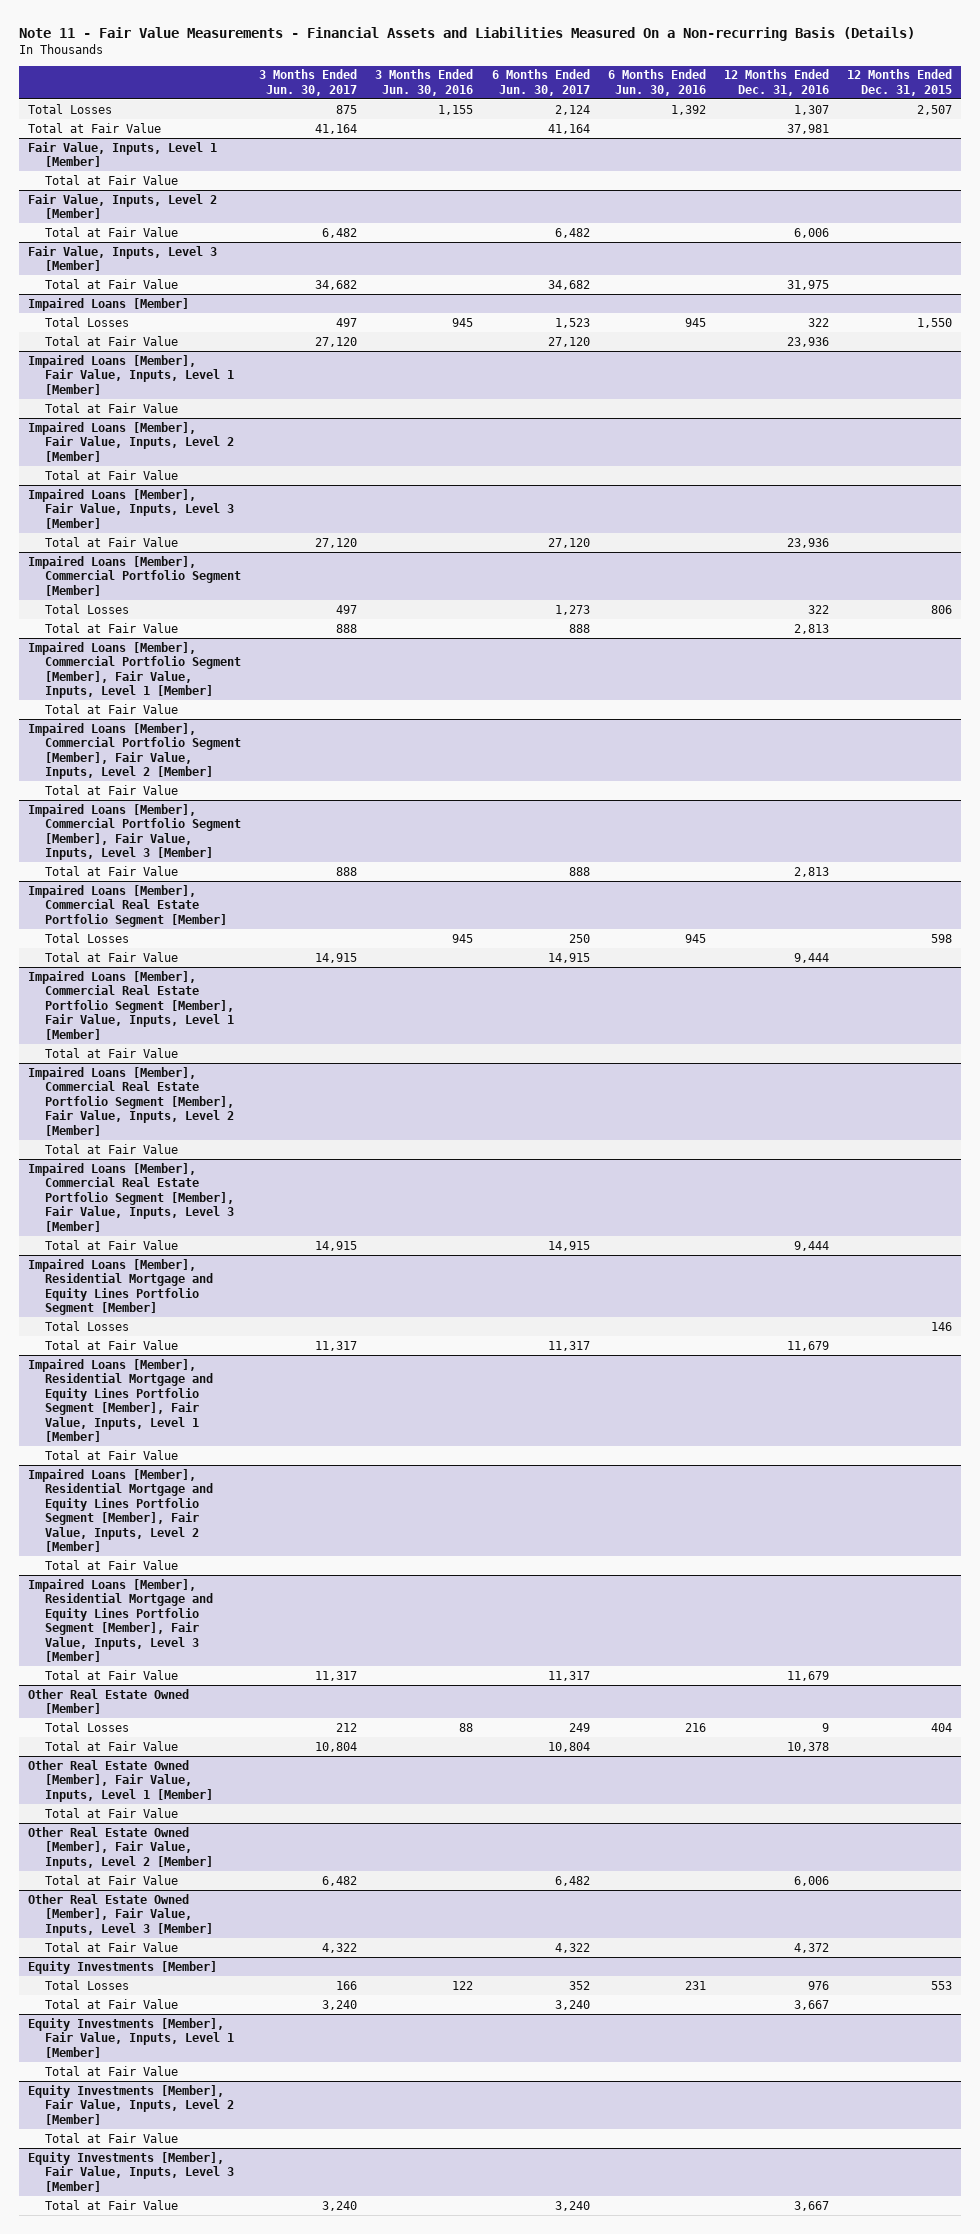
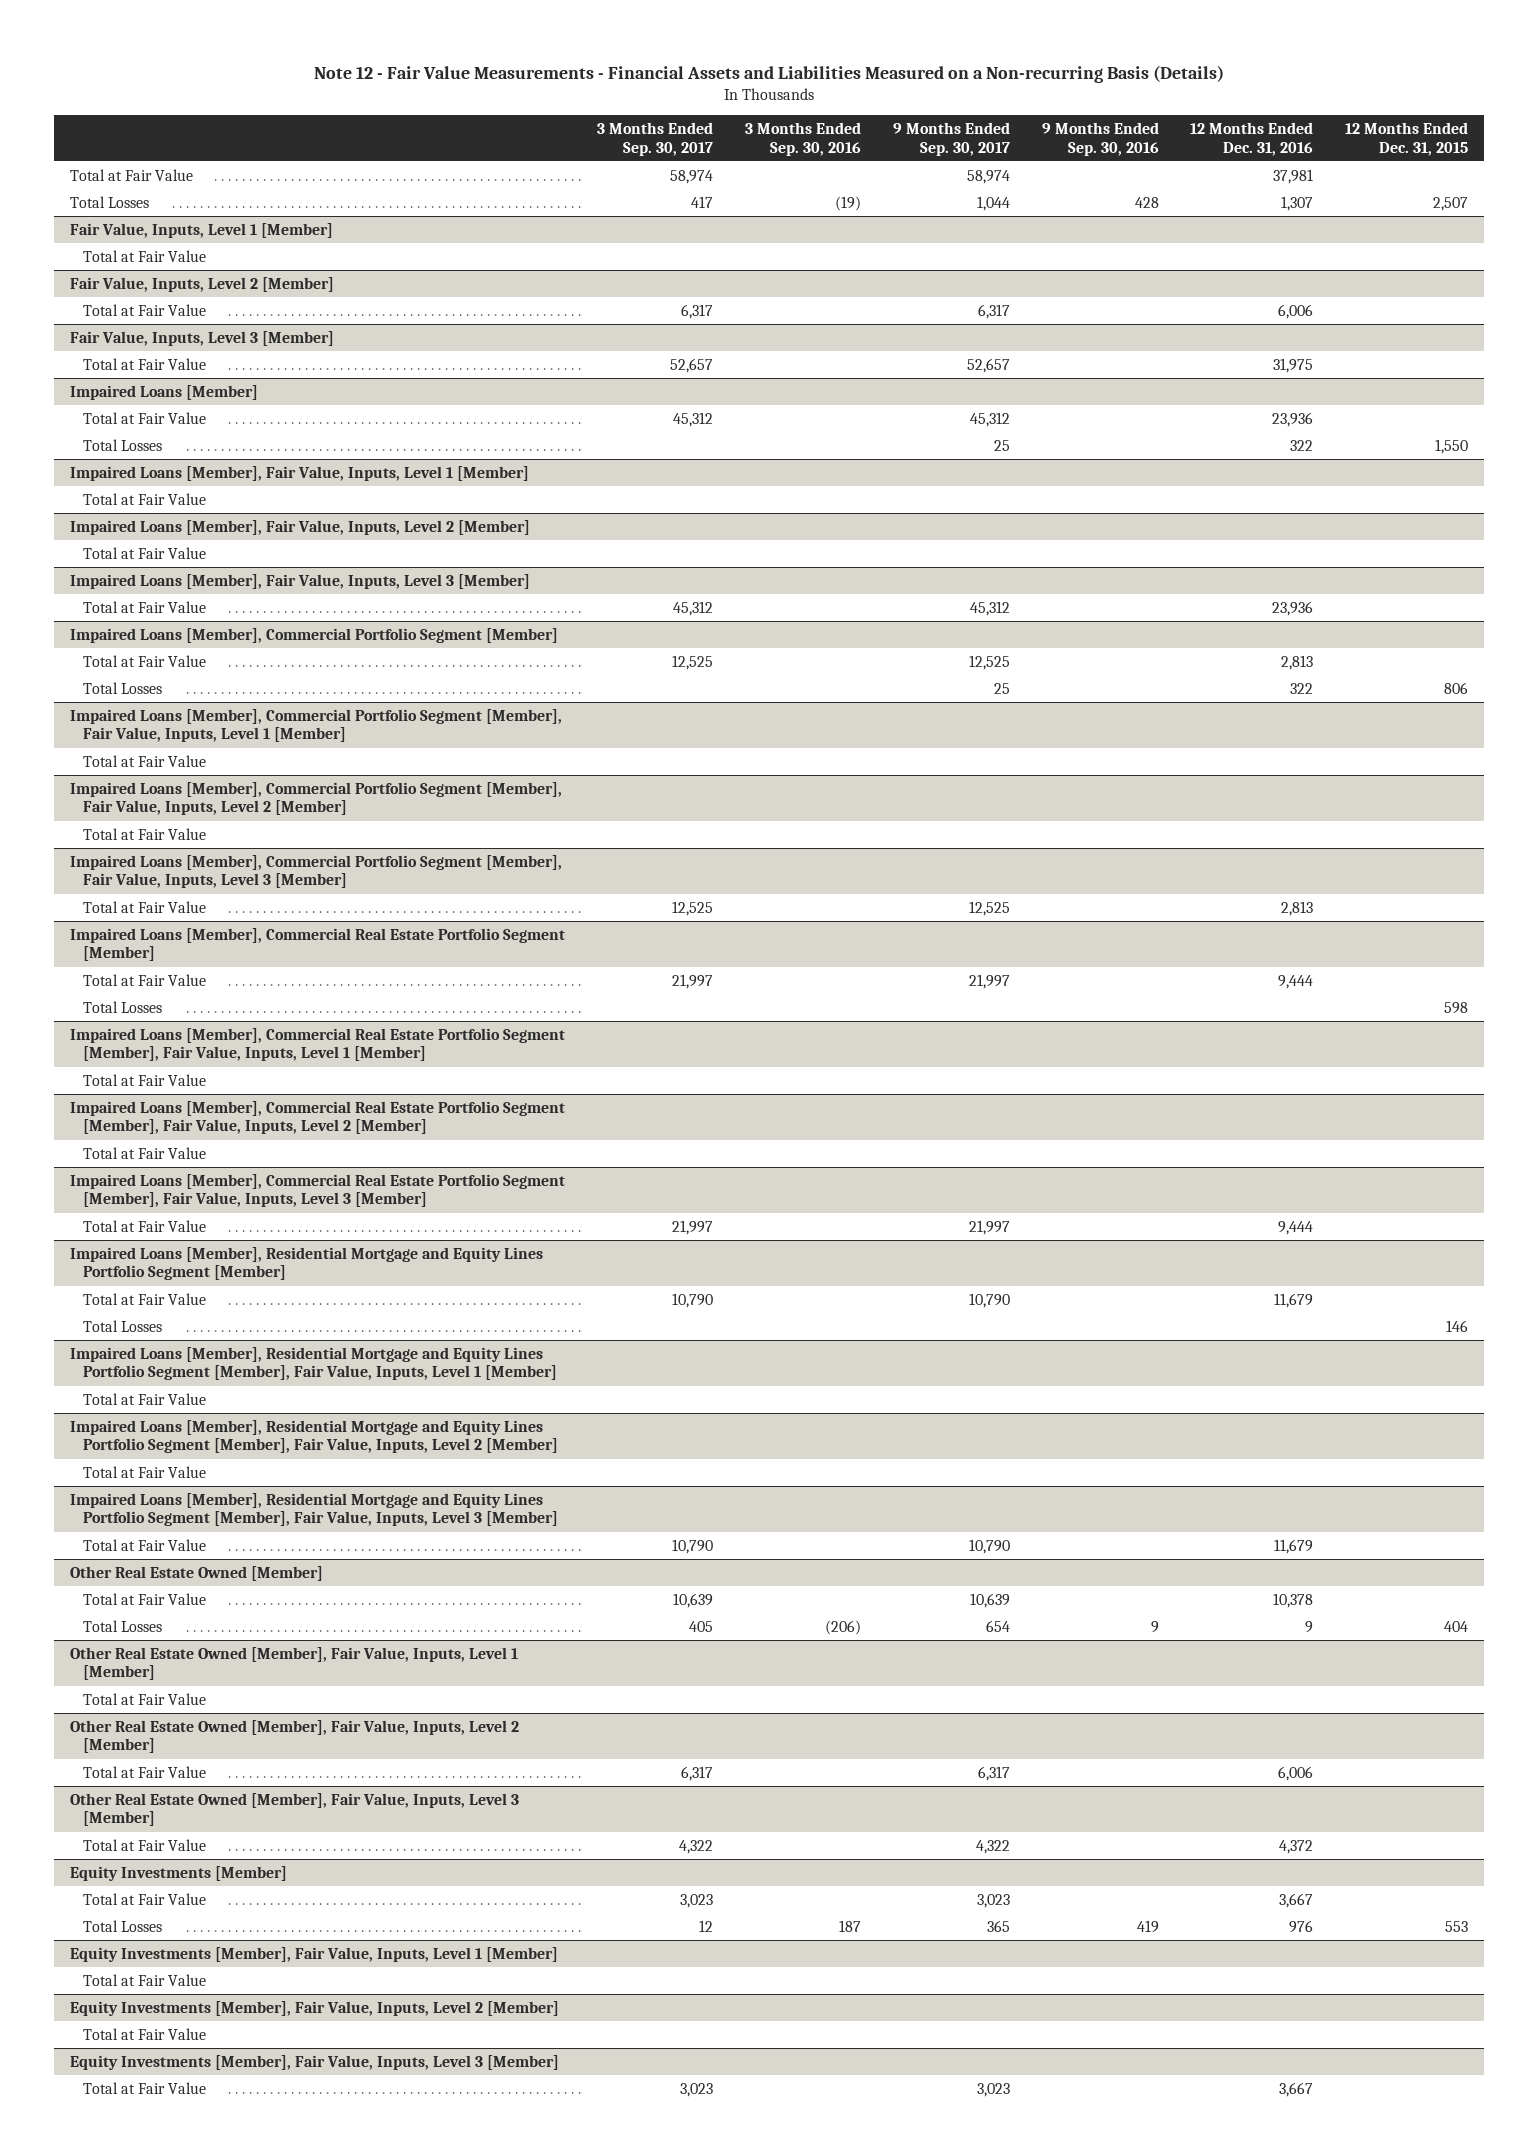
[18,26,915,41] Note 11 - Fair Value Measurements - Financial Assets and Liabilities Measured On a Non-recurring Basis (Details) -> [314,64,1225,83] Note 12 - Fair Value Measurements - Financial Assets and Liabilities Measured on a Non-recurring Basis (Details)
[259,69,358,96] 3 Months Ended Jun. 30, 2017 -> none
[375,69,474,96] 3 Months Ended Jun. 30, 2016 -> none
[491,69,590,96] 6 Months Ended Jun. 30, 2017 -> none
[607,69,706,96] 6 Months Ended Jun. 30, 2016 -> none
none -> [597,122,714,156] 3 Months Ended Sep. 30, 2017
none -> [744,122,861,156] 3 Months Ended Sep. 30, 2016
none -> [892,122,1010,156] 9 Months Ended Sep. 30, 2017
none -> [1041,122,1159,156] 9 Months Ended Sep. 30, 2016
[28,103,113,114] Total Losses -> [70,195,150,208] Total Losses
[44,316,129,327] Total Losses -> [83,438,163,451] Total Losses
[44,603,129,614] Total Losses -> [83,681,163,694] Total Losses
[44,932,129,943] Total Losses -> [83,1000,163,1013] Total Losses
[44,1320,129,1331] Total Losses -> [83,1319,163,1332] Total Losses
[44,1721,129,1732] Total Losses -> [83,1619,163,1632] Total Losses
[44,1979,129,1990] Total Losses -> [83,1919,163,1932] Total Losses

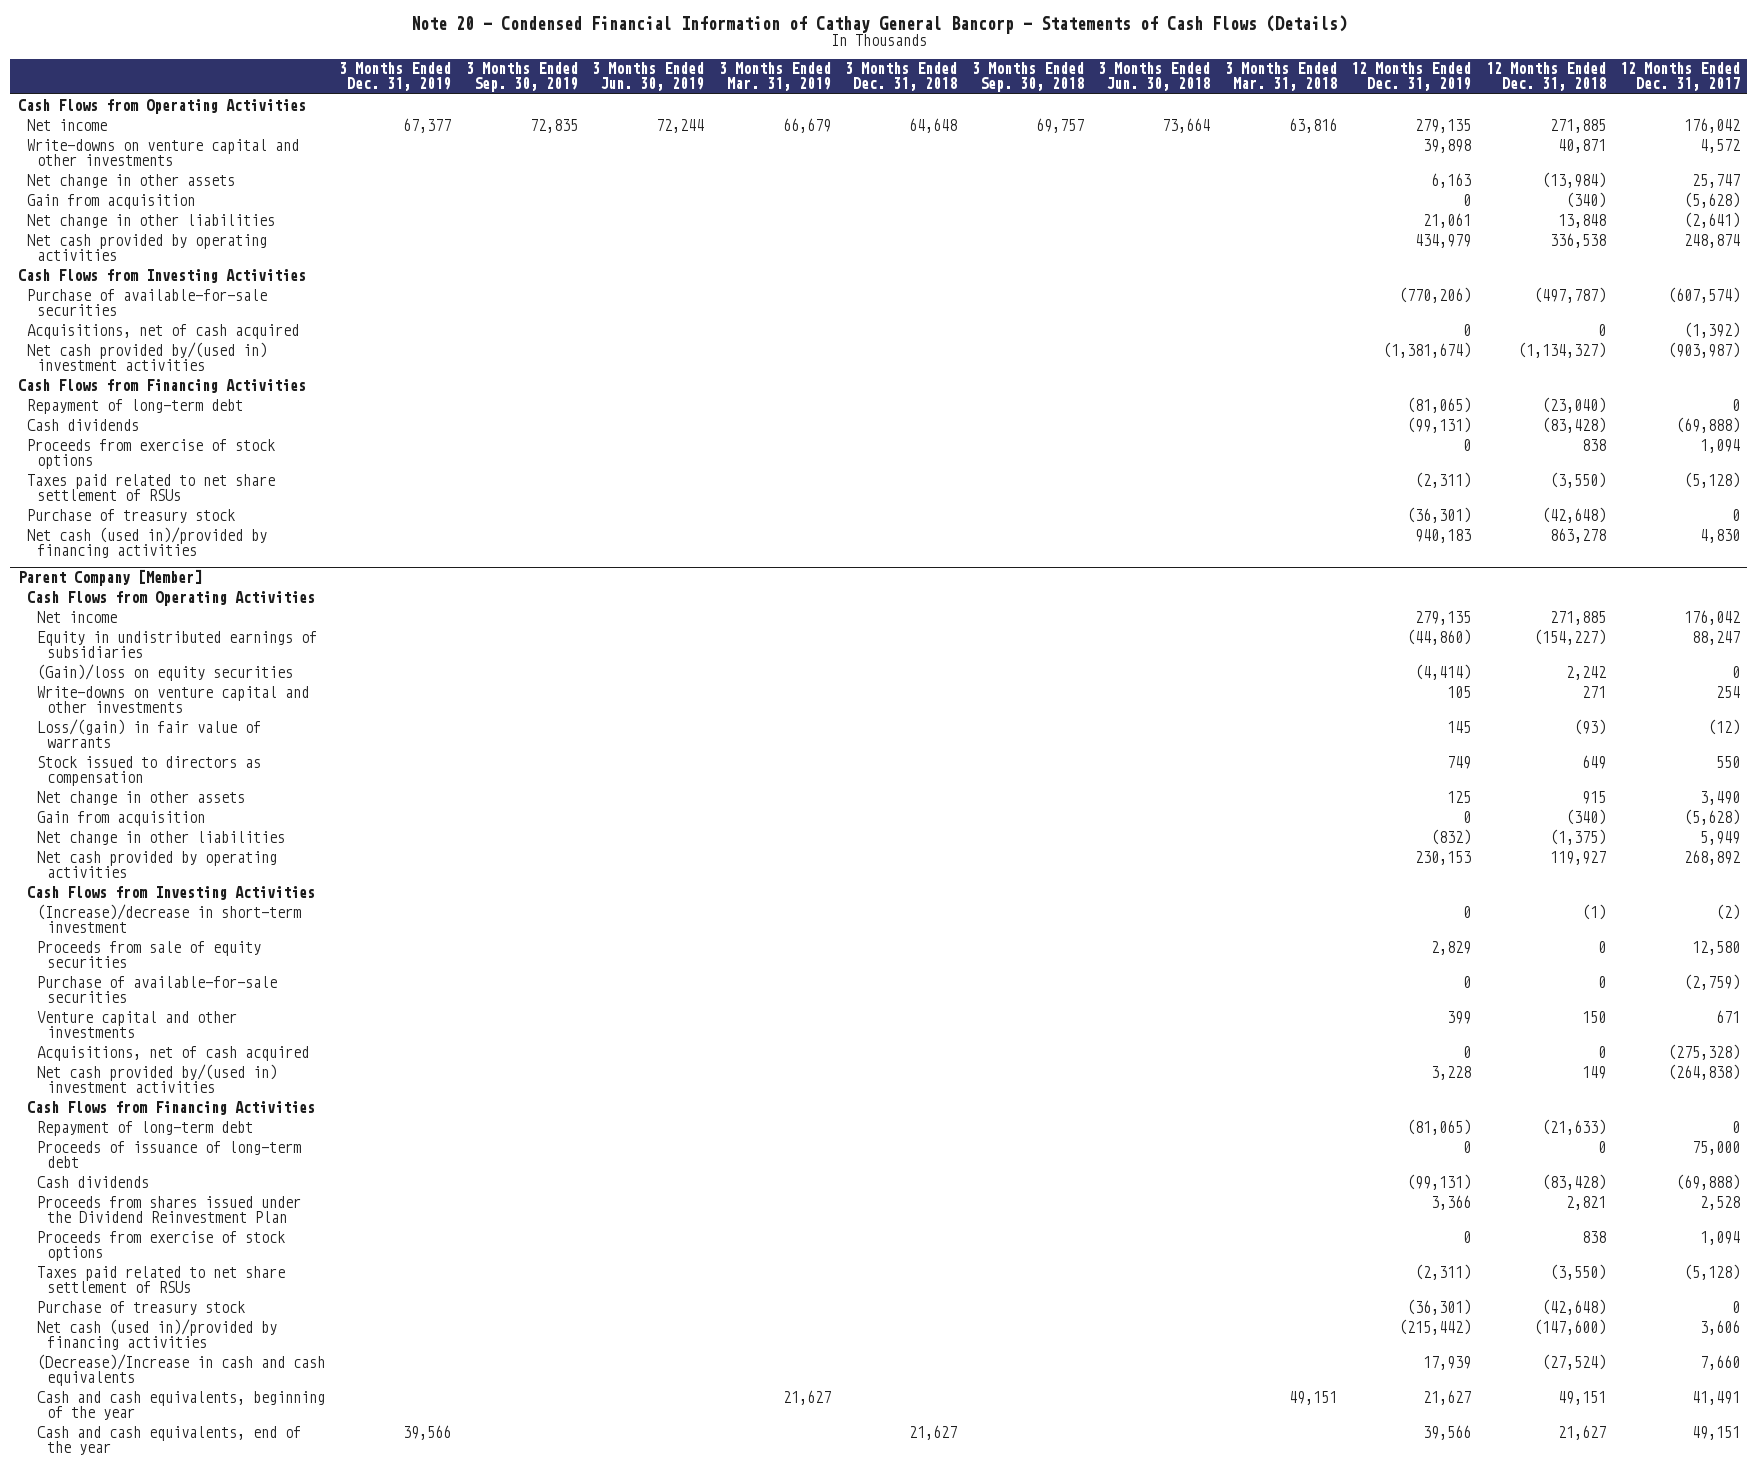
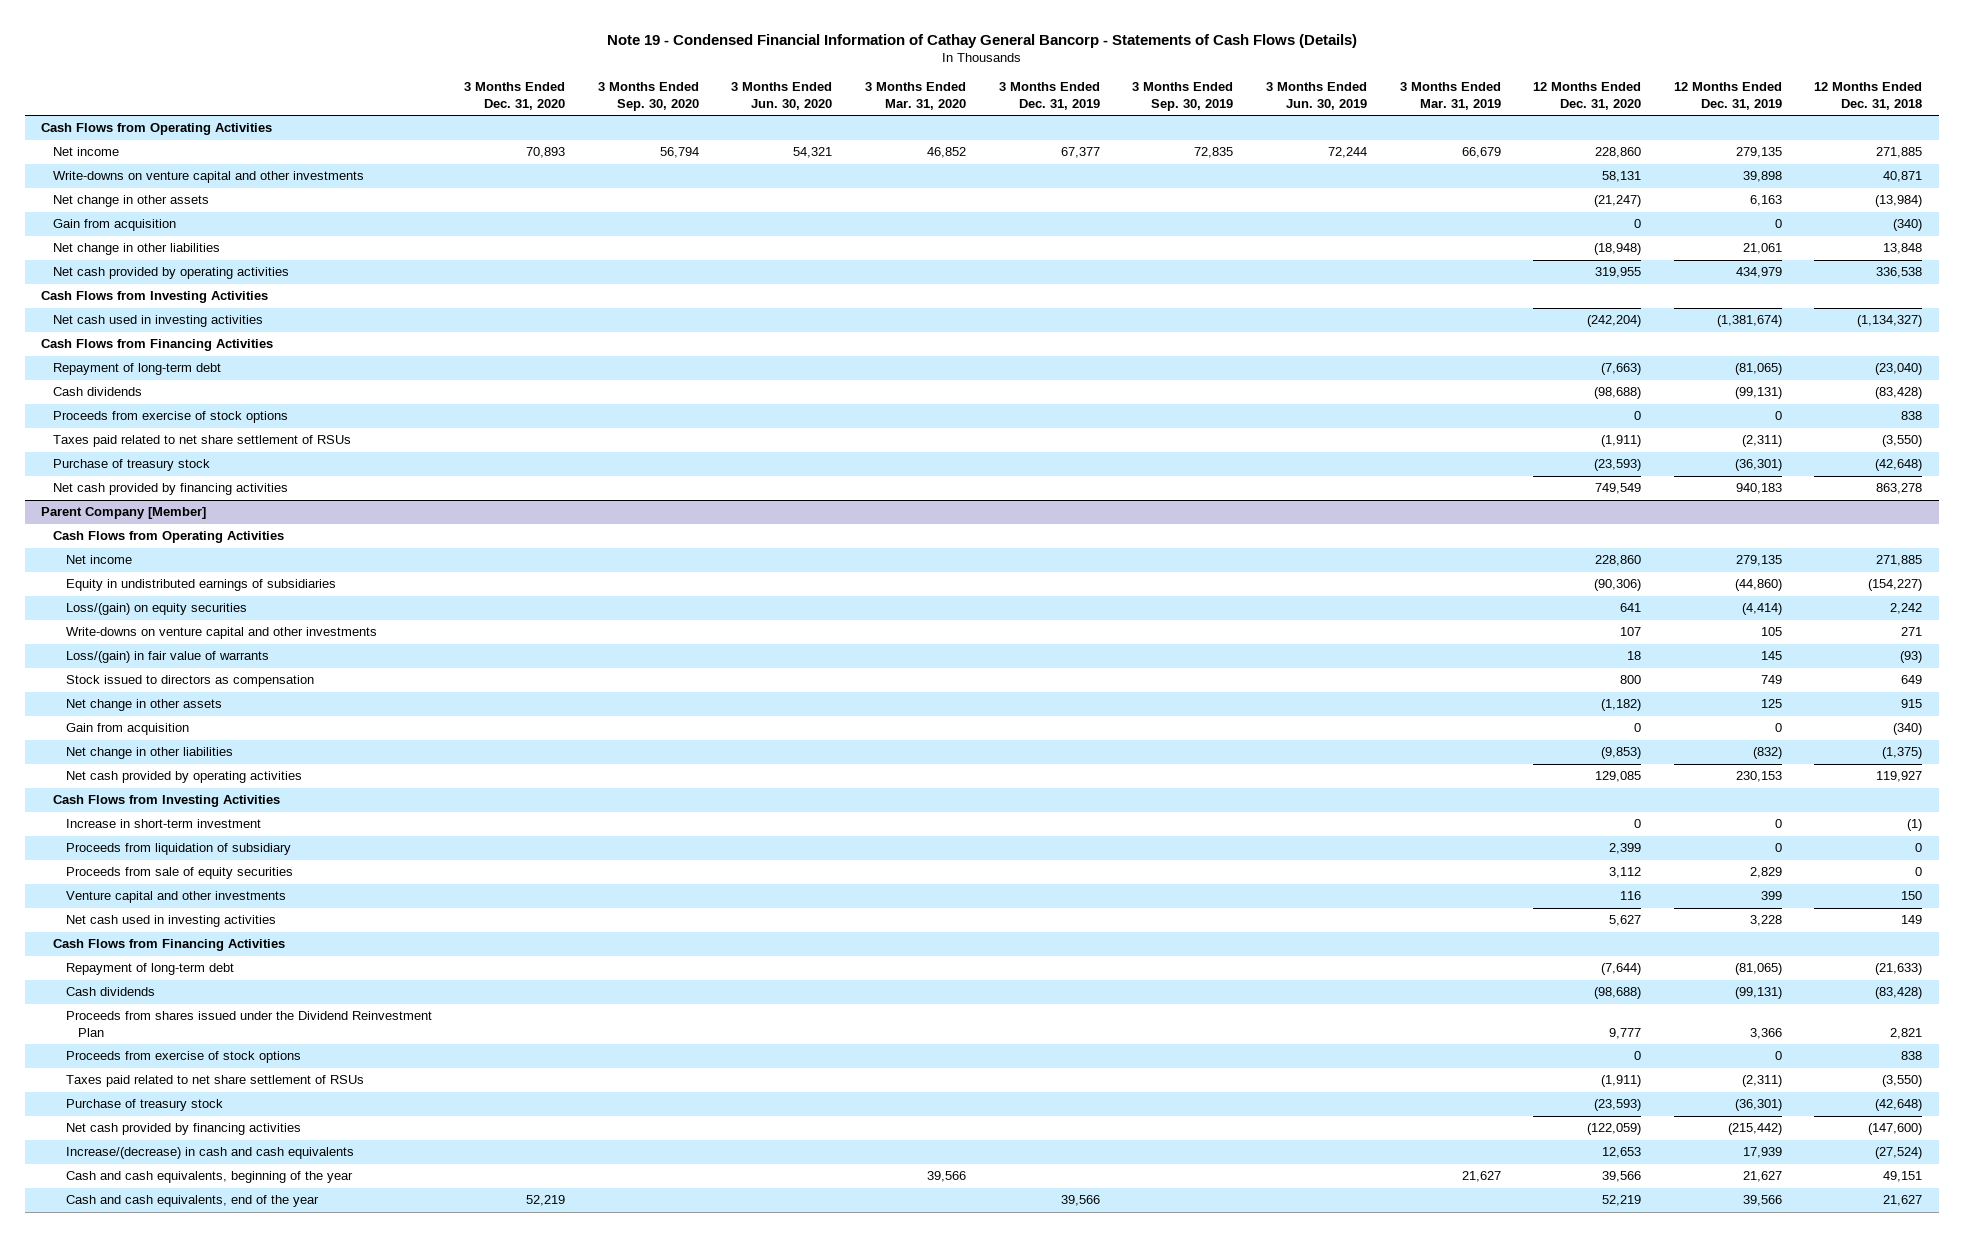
[410,14,1347,34] Note 20 - Condensed Financial Information of Cathay General Bancorp - Statements of Cash Flows (Details) -> [606,33,1357,48] Note 19 - Condensed Financial Information of Cathay General Bancorp - Statements of Cash Flows (Details)
[845,62,958,92] 3 Months Ended Dec. 31, 2018 -> none
[971,62,1084,93] 3 Months Ended Sep. 30, 2018 -> none
[1098,62,1211,92] 3 Months Ended Jun. 30, 2018 -> none
[1224,62,1337,92] 3 Months Ended Mar. 31, 2018 -> none
[1620,62,1741,92] 12 Months Ended Dec. 31, 2017 -> none
none -> [464,82,566,110] 3 Months Ended Dec. 31, 2020
none -> [597,82,699,111] 3 Months Ended Sep. 30, 2020
none -> [731,82,833,110] 3 Months Ended Jun. 30, 2020
none -> [865,82,967,110] 3 Months Ended Mar. 31, 2020
none -> [1533,82,1642,110] 12 Months Ended Dec. 31, 2020
[27,288,268,316] Purchase of available-for-sale securities -> none
[27,323,300,339] Acquisitions, net of cash acquired -> none
[27,341,268,371] Net cash provided by/(used in) investment activities -> [53,315,264,328] Net cash used in investing activities
[27,526,268,558] Net cash (used in)/provided by financing activities -> [53,483,289,496] Net cash provided by financing activities
[36,663,293,681] (Gain)/loss on equity securities -> [65,603,247,616] Loss/(gain) on equity securities
[36,903,301,933] (Increase)/decrease in short-term investment -> [65,819,261,829] Increase in short-term investment
none -> [65,843,291,856] Proceeds from liquidation of subsidiary
[36,975,277,1003] Purchase of available-for-sale securities -> none
[36,1045,309,1061] Acquisitions, net of cash acquired -> none
[36,1063,277,1093] Net cash provided by/(used in) investment activities -> [65,915,276,928] Net cash used in investing activities
[36,1140,301,1168] Proceeds of issuance of long-term debt -> none
[36,1318,277,1350] Net cash (used in)/provided by financing activities -> [65,1123,301,1136] Net cash provided by financing activities
[36,1353,325,1386] (Decrease)/Increase in cash and cash equivalents -> [65,1147,354,1160] Increase/(decrease) in cash and cash equivalents

